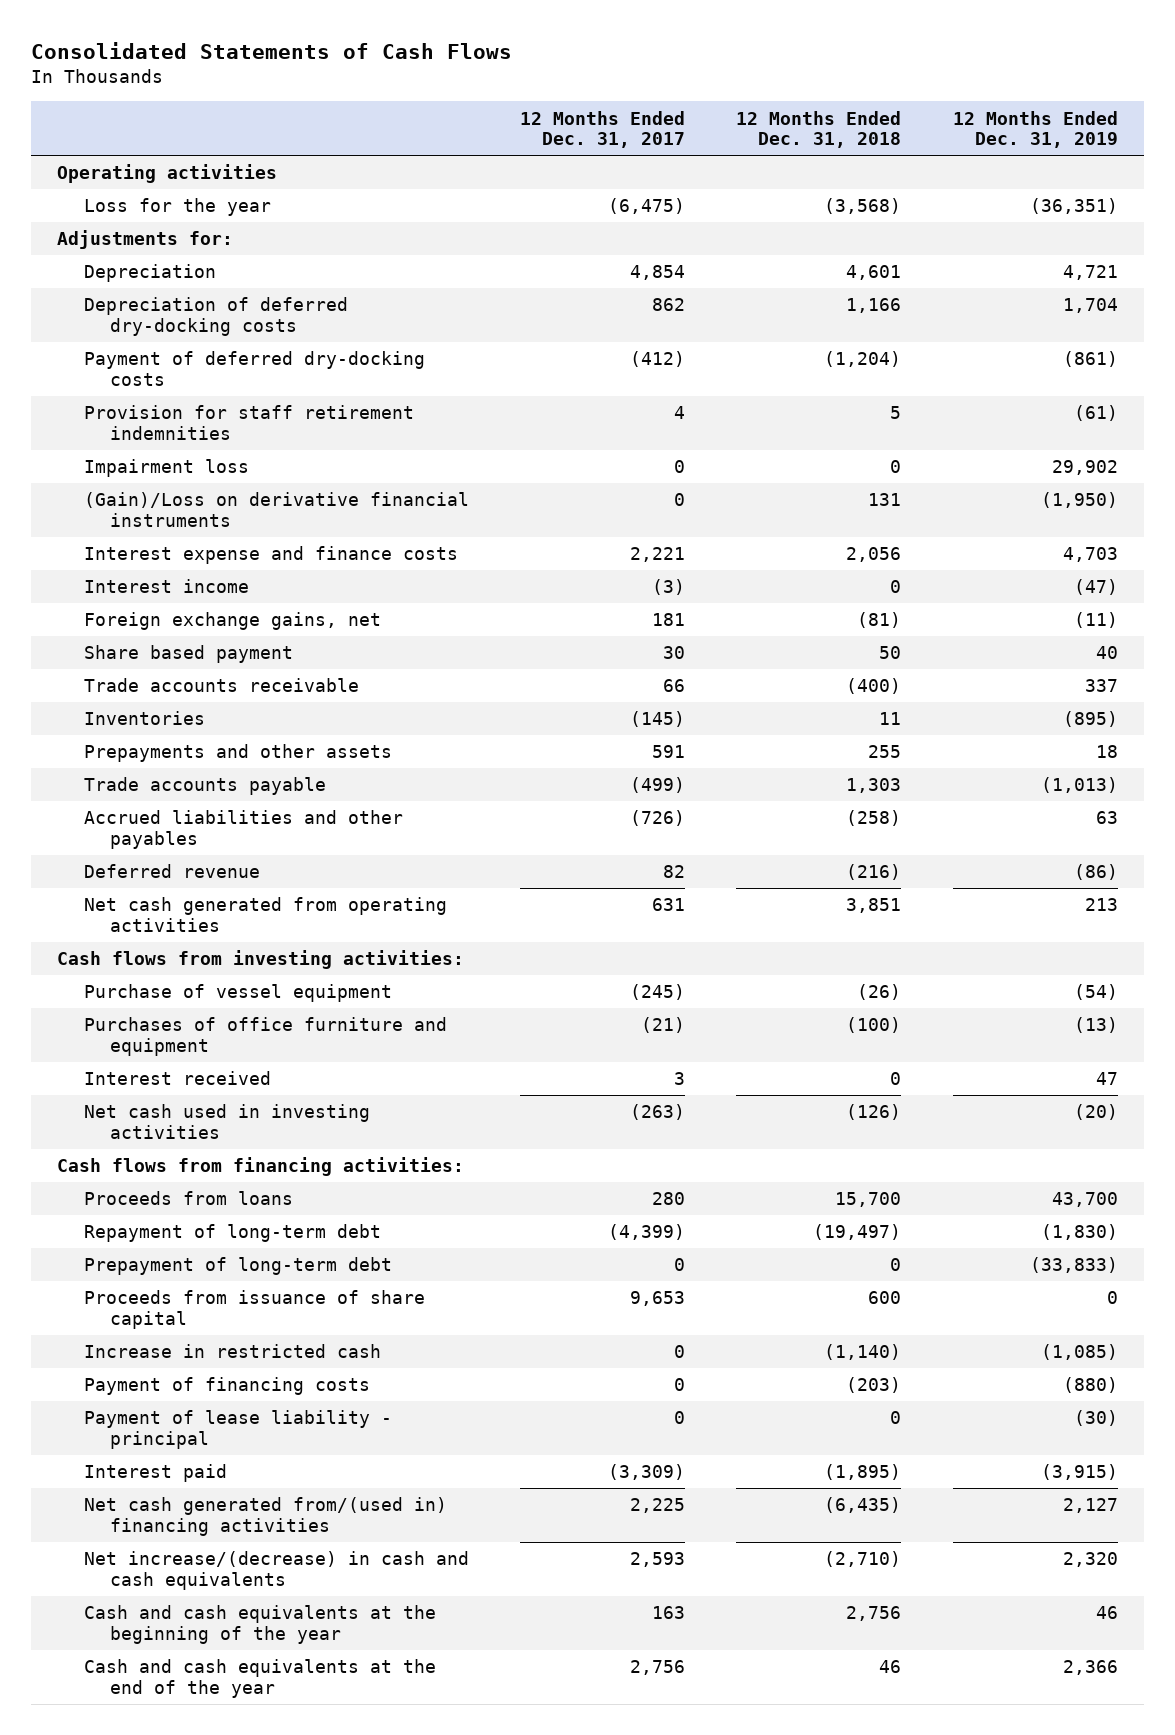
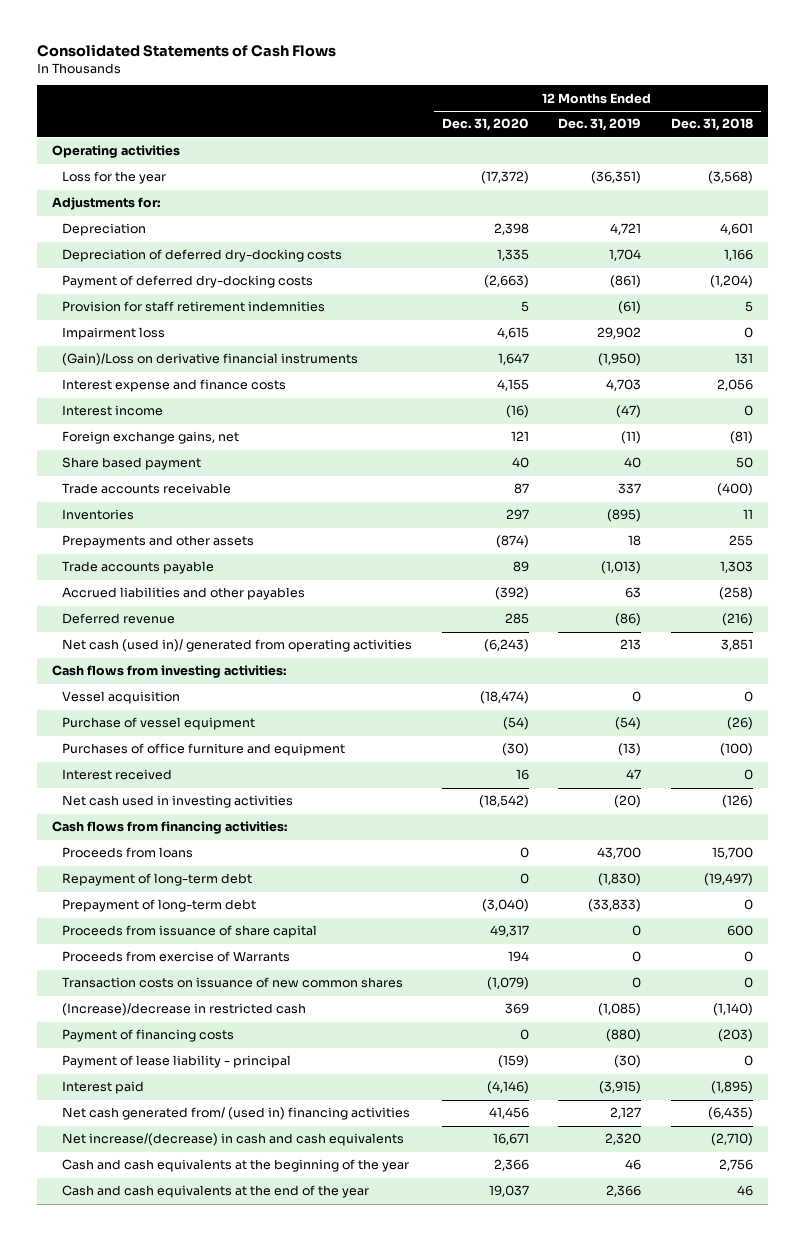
[520,110,686,149] 12 Months Ended Dec. 31, 2017 -> none
none -> [441,118,529,132] Dec. 31, 2020
[83,897,447,933] Net cash generated from operating activities -> [61,639,412,653] Net cash (used in)/ generated from operating activities
none -> [61,691,180,705] Vessel acquisition
none -> [61,951,290,963] Proceeds from exercise of Warrants
none -> [61,977,403,989] Transaction costs on issuance of new common shares
[83,1344,381,1359] Increase in restricted cash -> [61,1003,306,1017] (Increase)/decrease in restricted cash
[83,1497,447,1537] Net cash generated from/(used in) financing activities -> [61,1107,410,1121] Net cash generated from/ (used in) financing activities

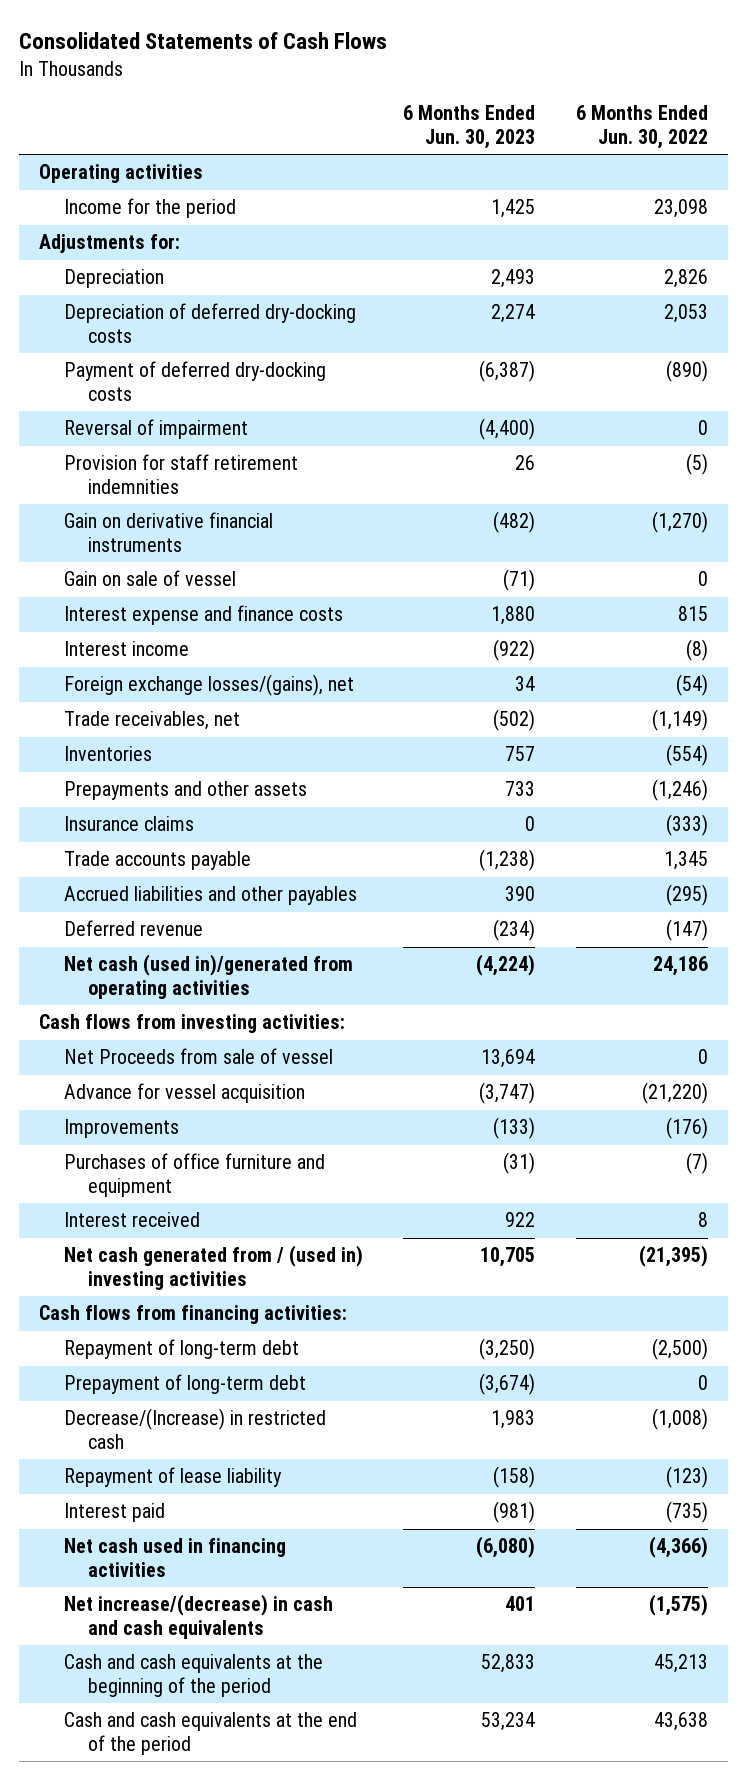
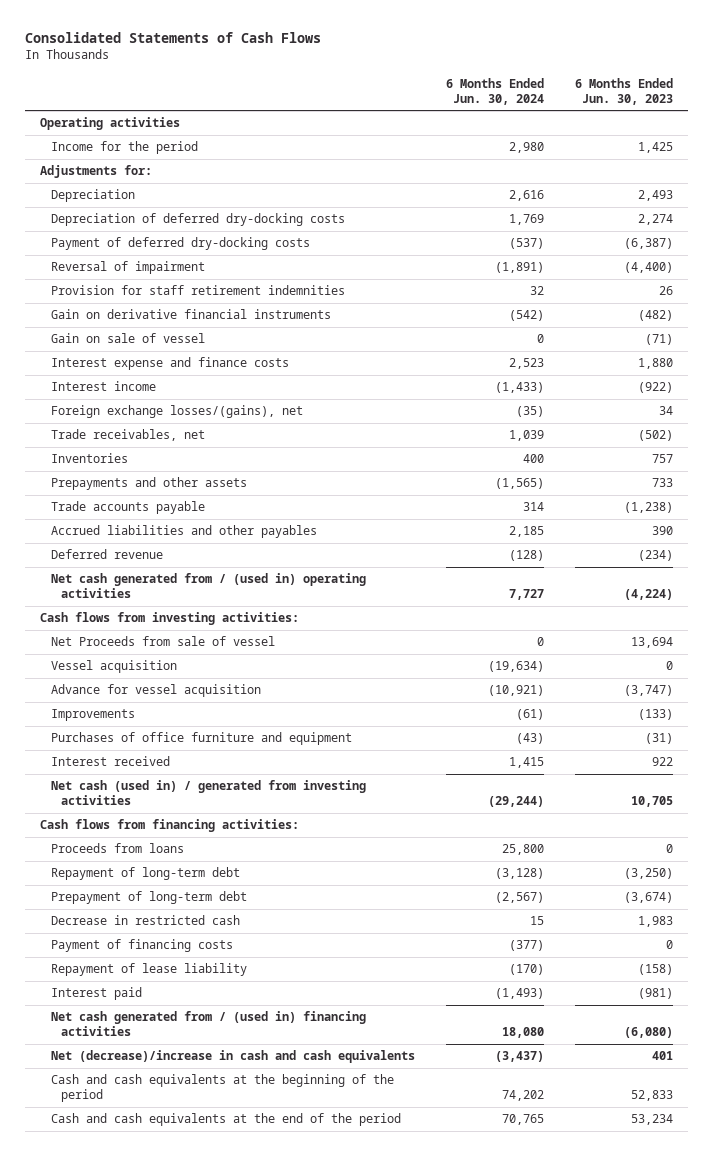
[575,104,708,149] 6 Months Ended Jun. 30, 2022 -> none
none -> [445,77,544,105] 6 Months Ended Jun. 30, 2024
[63,816,194,832] Insurance claims -> none
[63,954,353,1000] Net cash (used in)/generated from operating activities -> [50,573,366,599] Net cash generated from / (used in) operating activities
none -> [50,660,177,674] Vessel acquisition
[63,1245,363,1291] Net cash generated from / (used in) investing activities -> [50,780,366,806] Net cash (used in) / generated from investing activities
none -> [50,843,184,854] Proceeds from loans
[63,1408,326,1450] Decrease/(Increase) in restricted cash -> [50,915,240,926] Decrease in restricted cash
none -> [50,939,233,953] Payment of financing costs
[63,1538,286,1578] Net cash used in financing activities -> [50,1011,366,1037] Net cash generated from / (used in) financing activities
[63,1594,333,1640] Net increase/(decrease) in cash and cash equivalents -> [50,1050,415,1064] Net (decrease)/increase in cash and cash equivalents

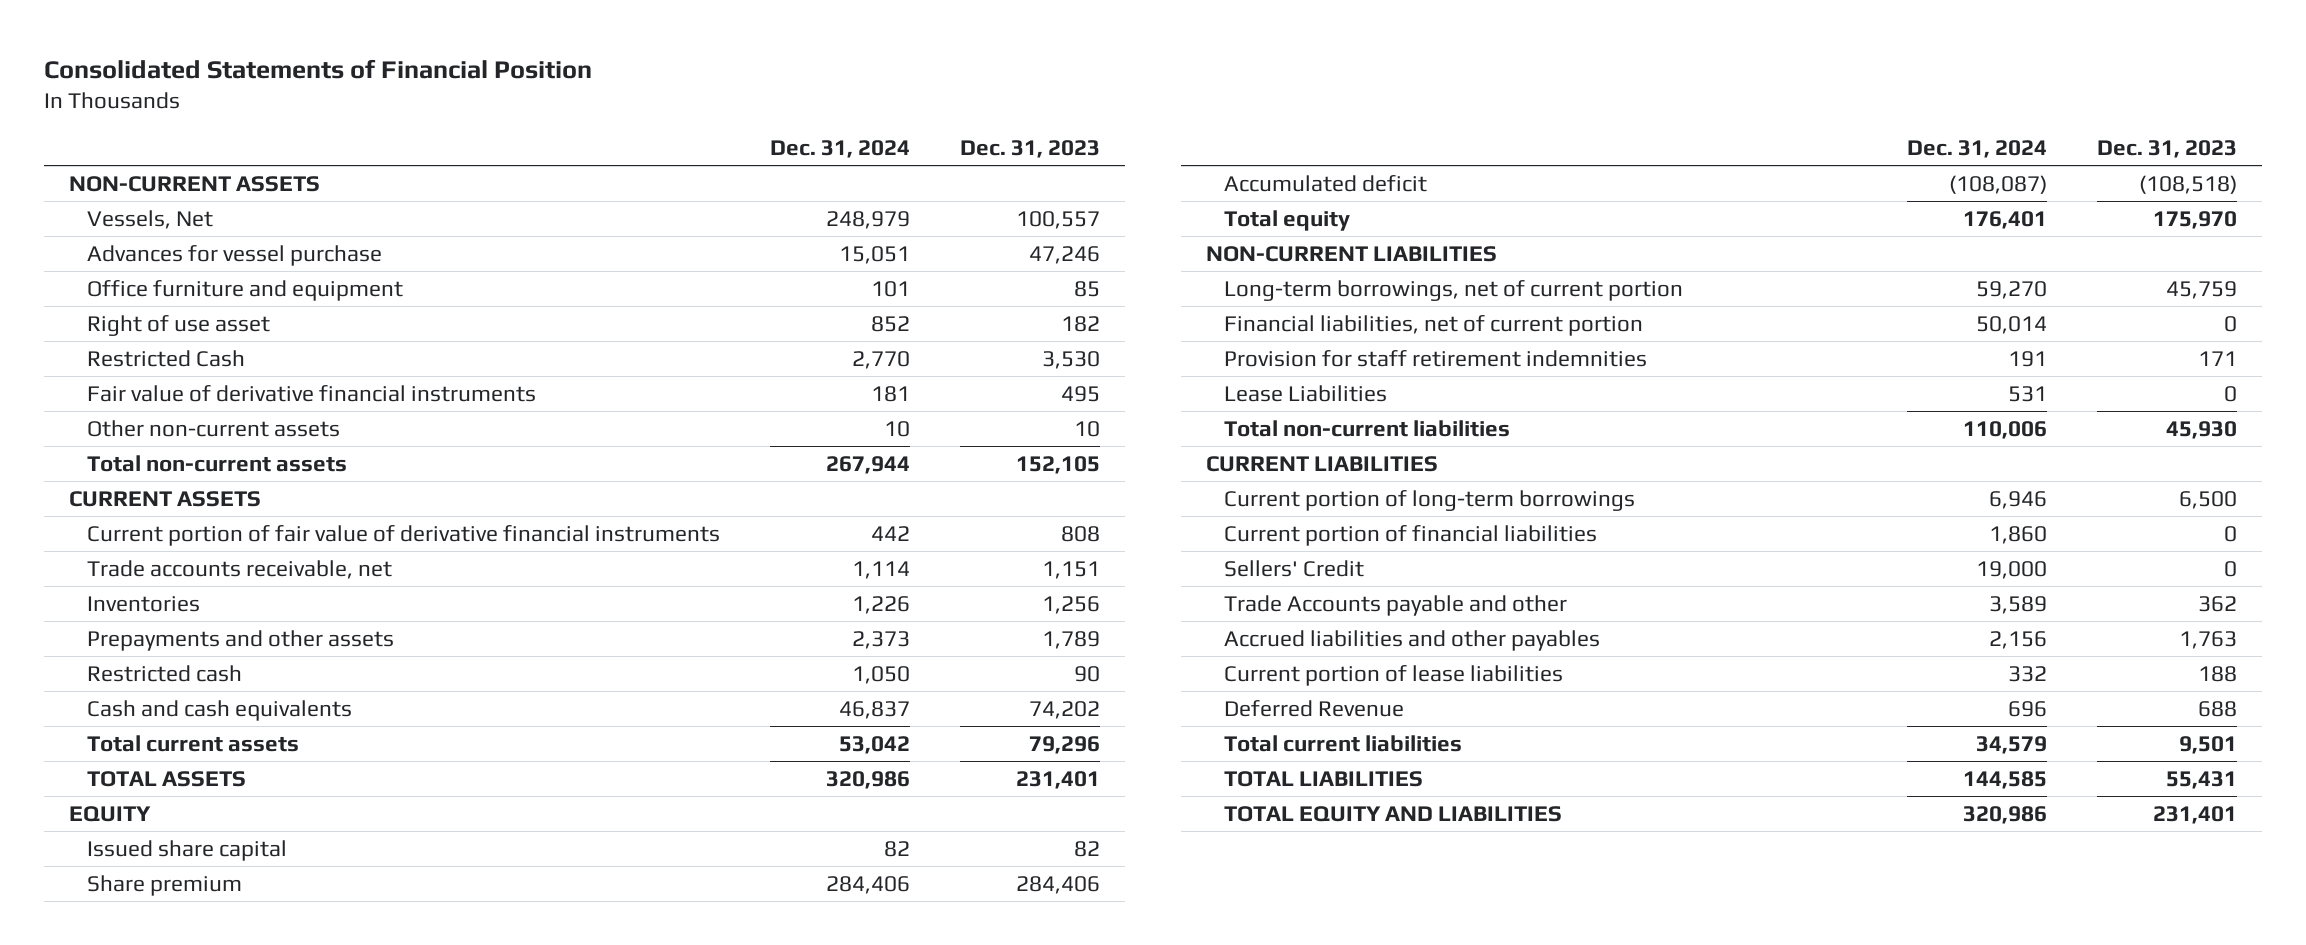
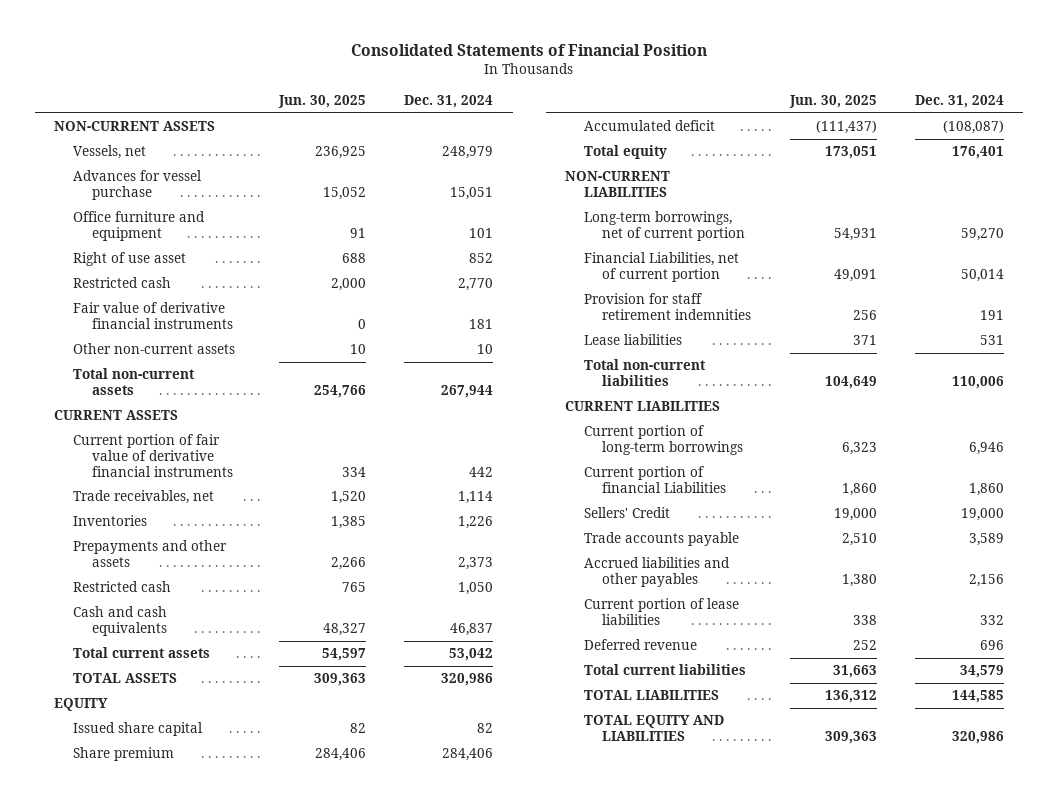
[960,140,1101,159] Dec. 31, 2023 -> none
none -> [278,94,367,108] Jun. 30, 2025
[87,209,214,229] Vessels, Net -> [73,145,147,160] Vessels, net
[87,349,246,367] Restricted Cash -> [73,277,172,289] Restricted cash
[87,559,393,579] Trade accounts receivable, net -> [73,490,215,505] Trade receivables, net
[1224,314,1644,336] Financial liabilities, net of current portion -> [583,252,739,283] Financial Liabilities, net of current portion
[1224,384,1388,402] Lease Liabilities -> [583,334,682,346] Lease liabilities
[1224,524,1598,546] Current portion of financial liabilities -> [583,466,727,494] Current portion of financial Liabilities
[1224,594,1568,616] Trade Accounts payable and other -> [583,532,739,547] Trade accounts payable
[1224,699,1405,717] Deferred Revenue -> [583,639,697,651] Deferred revenue

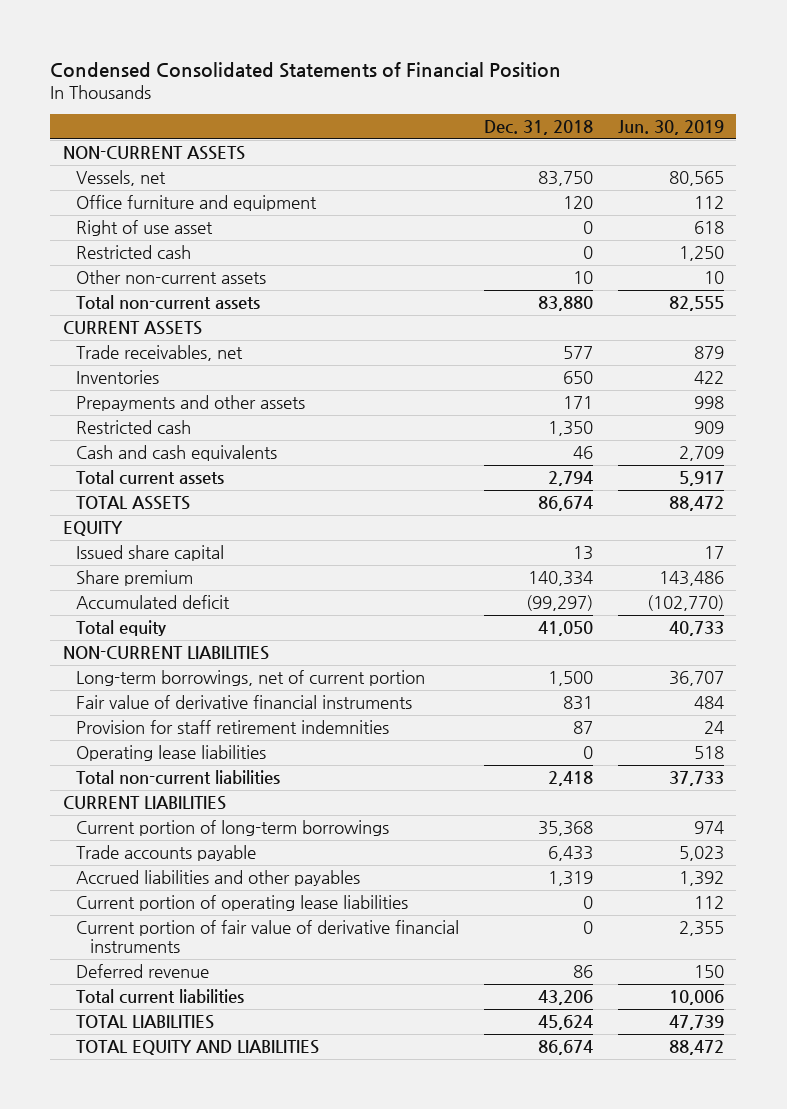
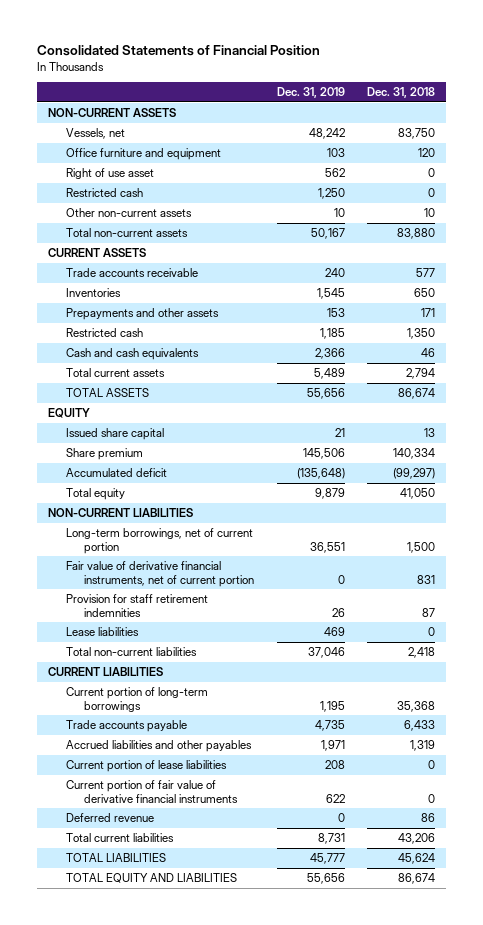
[50,61,562,78] Condensed Consolidated Statements of Financial Position -> [36,44,320,56] Consolidated Statements of Financial Position
[617,119,724,135] Jun. 30, 2019 -> none
none -> [276,87,345,99] Dec. 31, 2019
[76,345,244,362] Trade receivables, net -> [66,268,199,278] Trade accounts receivable
[76,695,413,710] Fair value of derivative financial instruments -> [66,561,255,587] Fair value of derivative financial instruments, net of current portion
[76,745,267,762] Operating lease liabilities -> [66,627,140,637] Lease liabilities
[76,895,409,912] Current portion of operating lease liabilities -> [66,760,228,773] Current portion of lease liabilities

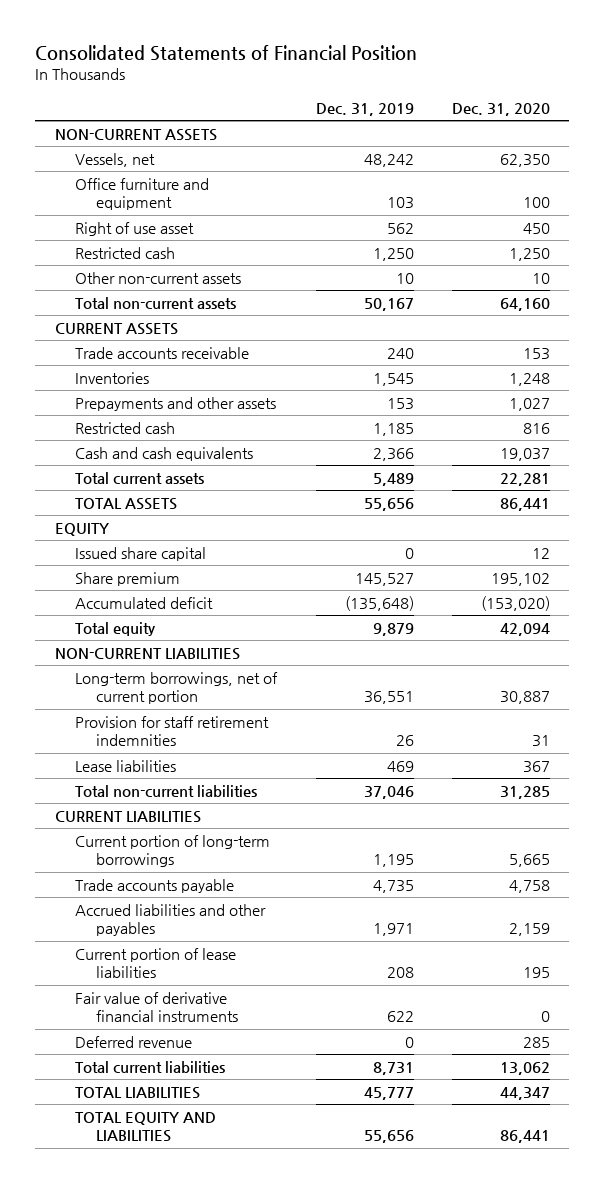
[367,87,436,99] Dec. 31, 2018 -> none
none -> [451,102,550,116] Dec. 31, 2020
[334,428,345,438] 21 -> [404,548,414,560] 0
[302,448,345,460] 145,506 -> [354,573,414,587] 145,527
[66,561,255,587] Fair value of derivative financial instruments, net of current portion -> none
[66,780,239,803] Current portion of fair value of derivative financial instruments -> [75,992,238,1023] Fair value of derivative financial instruments

